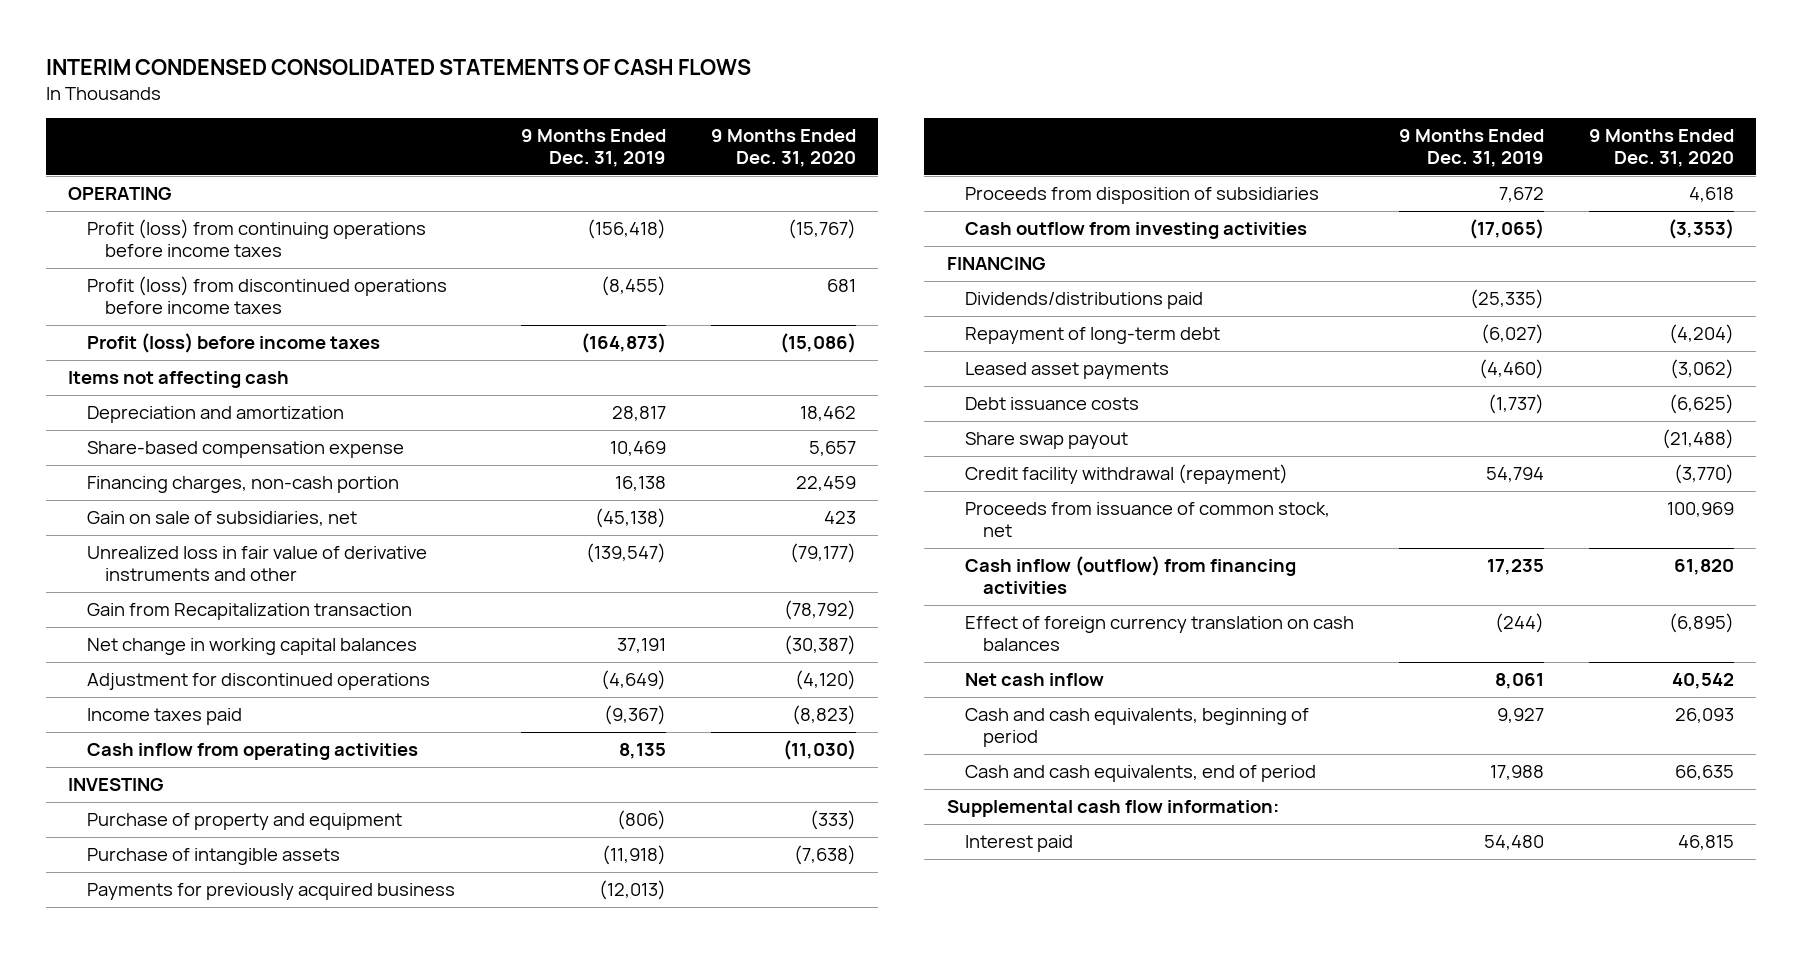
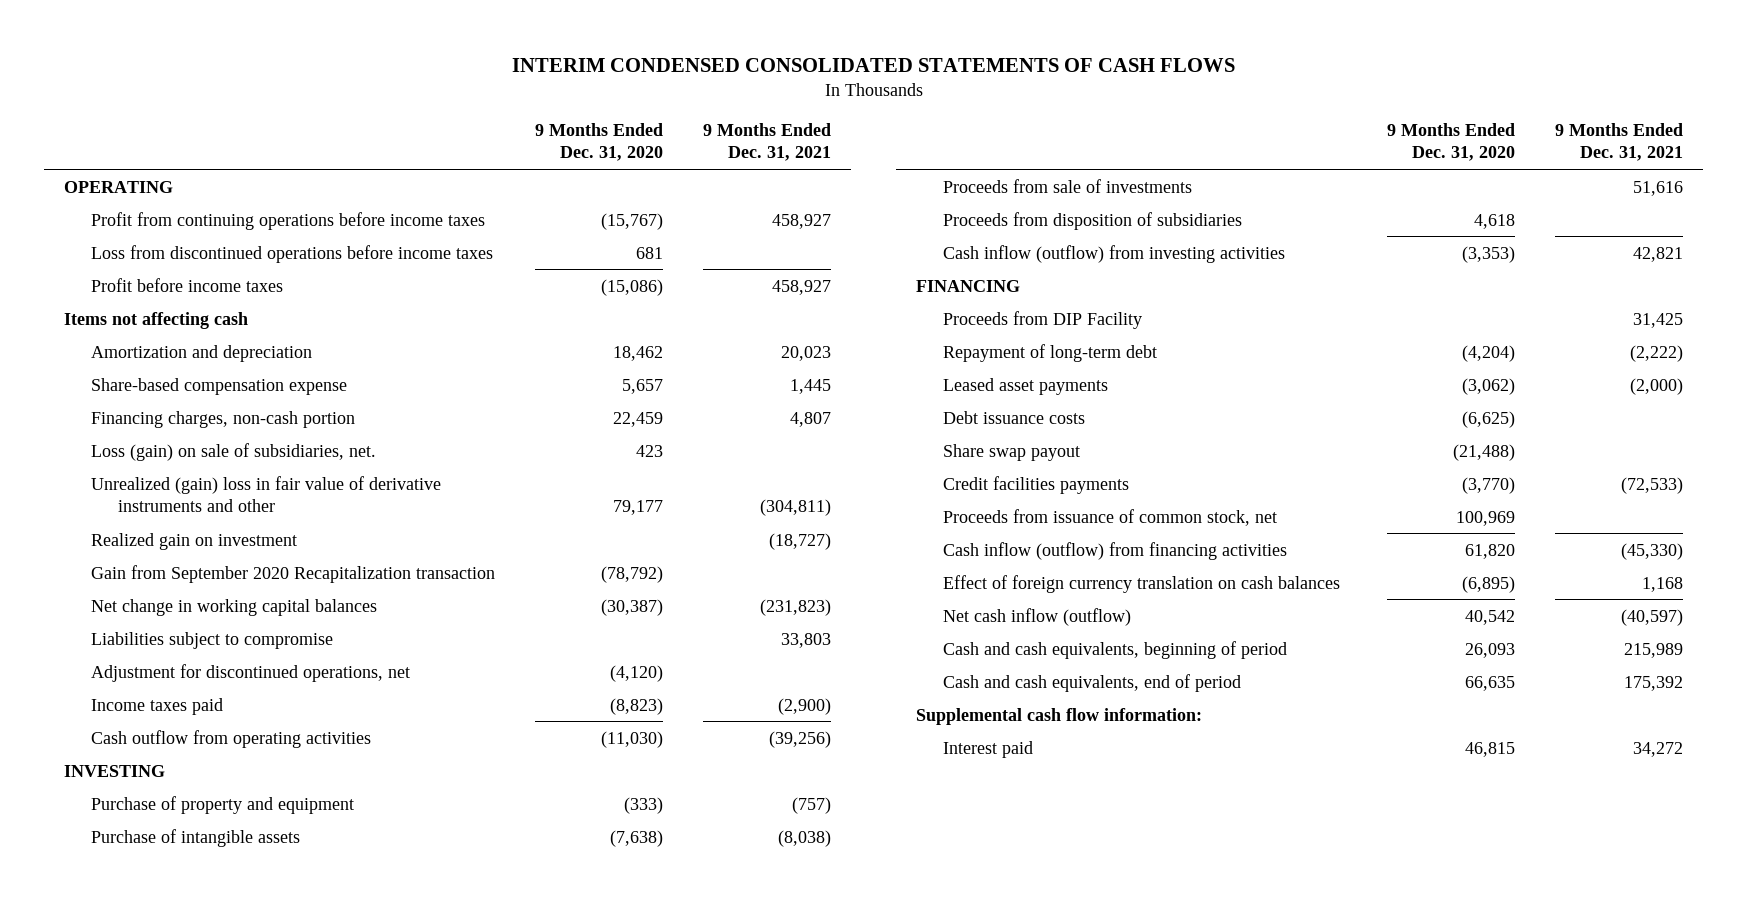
[520,129,666,168] 9 Months Ended Dec. 31, 2019 -> none
none -> [703,122,832,162] 9 Months Ended Dec. 31, 2021
[86,219,426,257] Profit (loss) from continuing operations before income taxes -> [91,211,486,230] Profit from continuing operations before income taxes
[86,276,447,314] Profit (loss) from discontinued operations before income taxes -> [91,244,494,263] Loss from discontinued operations before income taxes
[86,333,380,354] Profit (loss) before income taxes -> [91,277,284,292] Profit before income taxes
[86,406,344,424] Depreciation and amortization -> [91,344,313,362] Amortization and depreciation
[86,511,357,527] Gain on sale of subsidiaries, net -> [91,442,377,461] Loss (gain) on sale of subsidiaries, net.
[86,546,427,581] Unrealized loss in fair value of derivative instruments and other -> [91,475,442,512] Unrealized (gain) loss in fair value of derivative instruments and other
[789,543,856,564] (79,177) -> [613,499,664,515] 79,177
none -> [91,532,298,550] Realized gain on investment
[86,603,412,621] Gain from Recapitalization transaction -> [91,564,496,583] Gain from September 2020 Recapitalization transaction
none -> [91,631,334,649] Liabilities subject to compromise
[86,673,430,691] Adjustment for discontinued operations -> [91,663,411,682] Adjustment for discontinued operations, net
[86,743,418,761] Cash inflow from operating activities -> [91,729,372,748] Cash outflow from operating activities
[86,883,455,901] Payments for previously acquired business -> none
none -> [943,178,1193,193] Proceeds from sale of investments
[965,222,1308,240] Cash outflow from investing activities -> [943,244,1286,263] Cash inflow (outflow) from investing activities
[965,292,1204,310] Dividends/distributions paid -> none
none -> [943,310,1143,329] Proceeds from DIP Facility
[965,464,1289,485] Credit facility withdrawal (repayment) -> [943,475,1130,494] Credit facilities payments
[965,673,1105,687] Net cash inflow -> [943,607,1132,626] Net cash inflow (outflow)

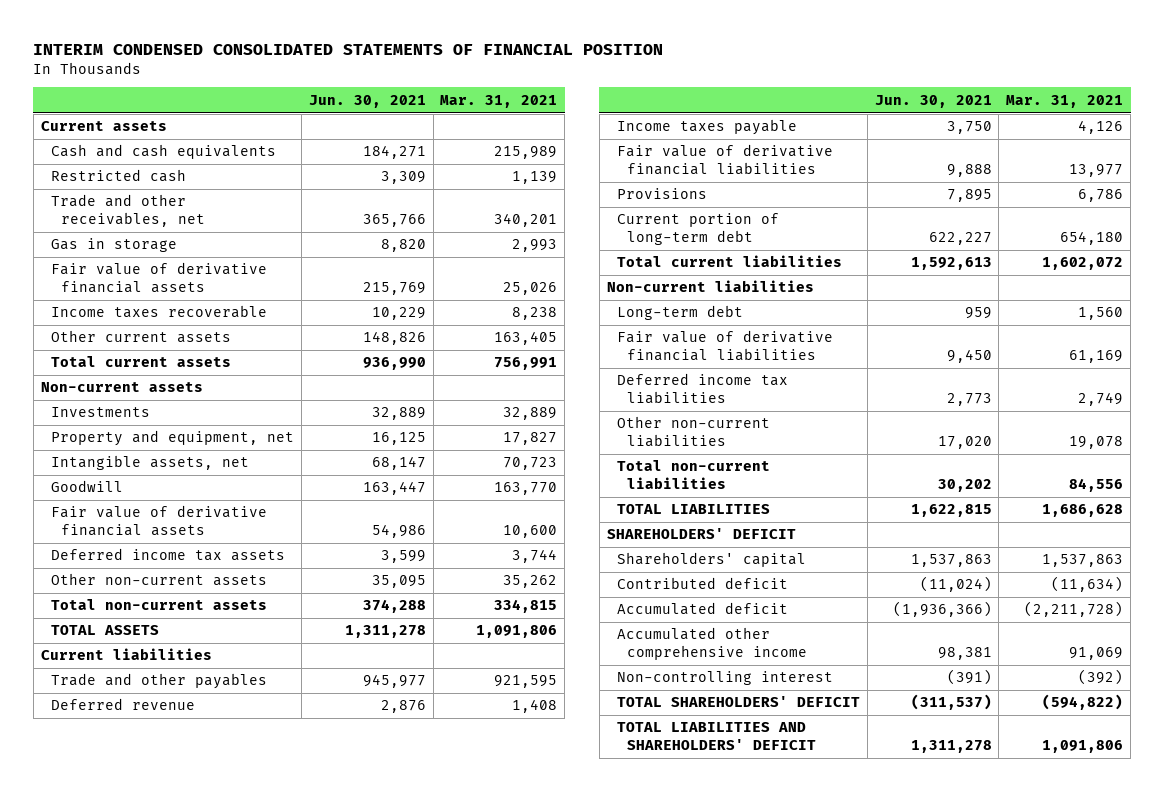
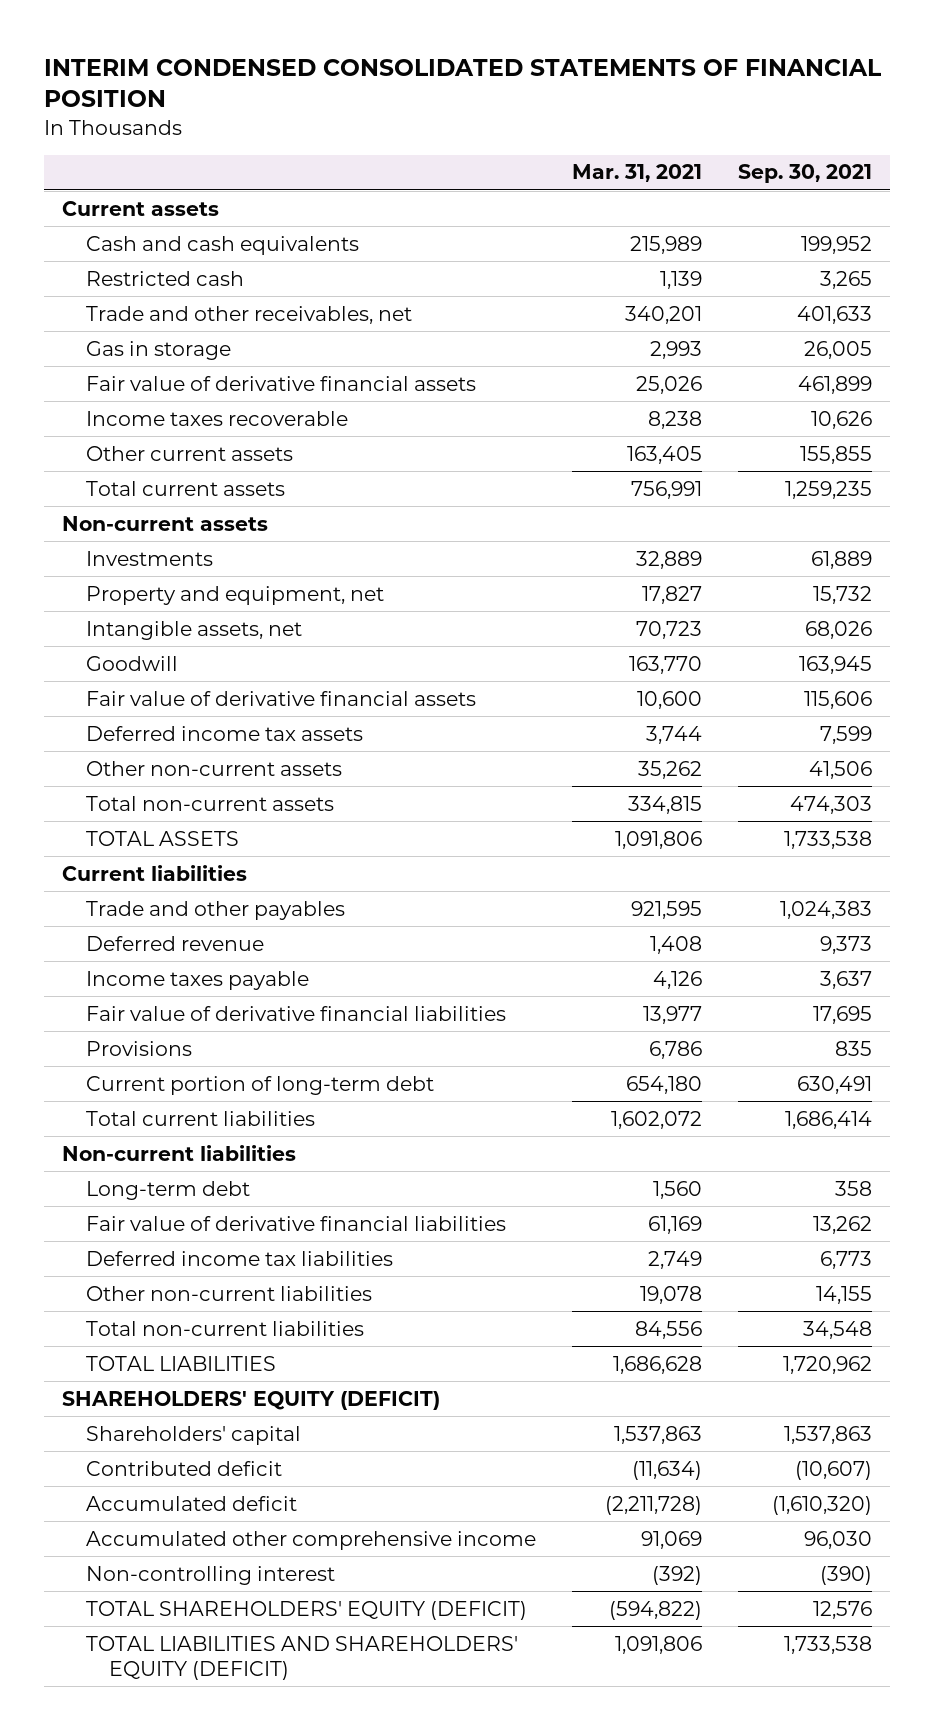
[308,94,426,108] Jun. 30, 2021 -> none
none -> [738,164,873,184] Sep. 30, 2021
[606,528,796,540] SHAREHOLDERS' DEFICIT -> [62,1390,441,1410] SHAREHOLDERS' EQUITY (DEFICIT)
[616,696,860,708] TOTAL SHAREHOLDERS' DEFICIT -> [85,1600,527,1620] TOTAL SHAREHOLDERS' EQUITY (DEFICIT)
[616,722,817,750] TOTAL LIABILITIES AND SHAREHOLDERS' DEFICIT -> [85,1635,518,1680] TOTAL LIABILITIES AND SHAREHOLDERS' EQUITY (DEFICIT)

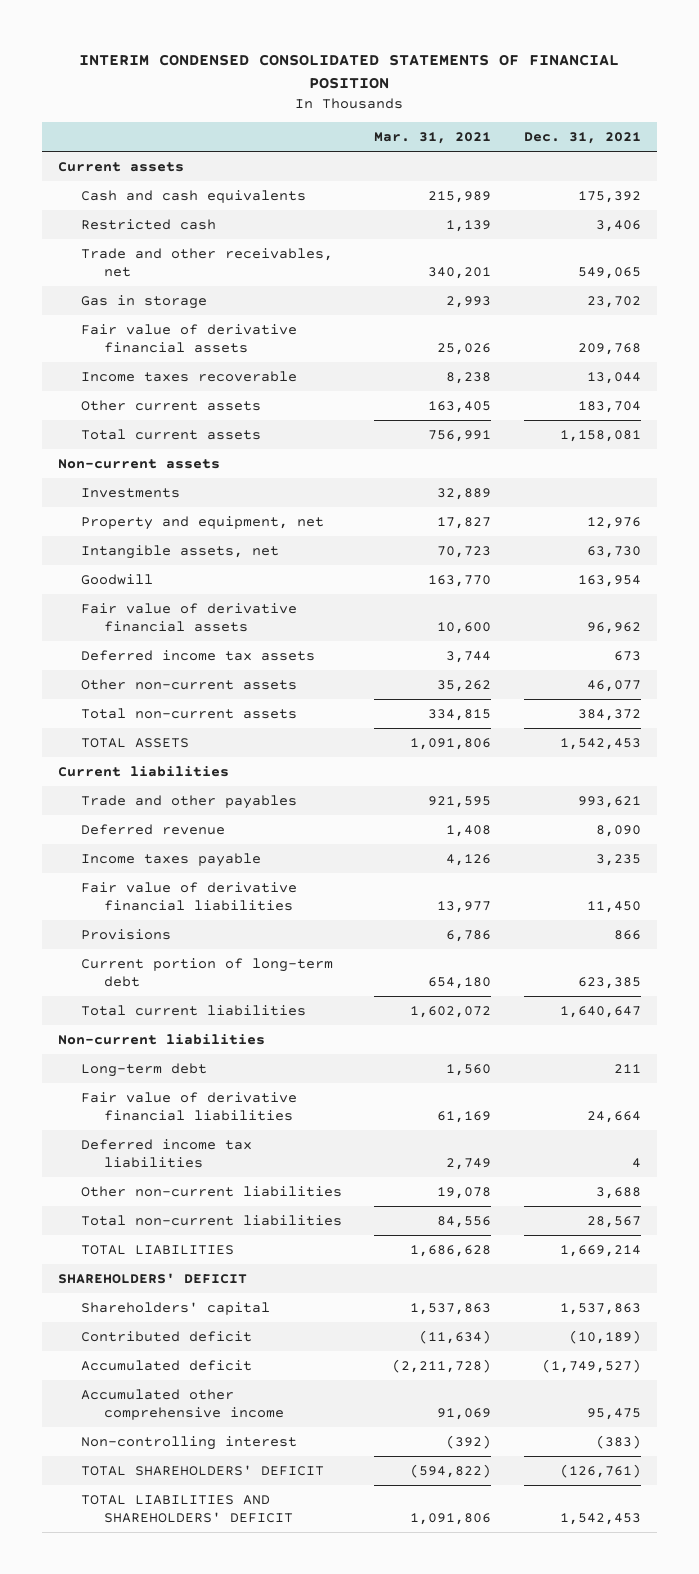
[738,164,873,184] Sep. 30, 2021 -> none
none -> [524,132,642,145] Dec. 31, 2021
[62,1390,441,1410] SHAREHOLDERS' EQUITY (DEFICIT) -> [57,1272,247,1284] SHAREHOLDERS' DEFICIT
[85,1600,527,1620] TOTAL SHAREHOLDERS' EQUITY (DEFICIT) -> [80,1464,324,1476] TOTAL SHAREHOLDERS' DEFICIT
[85,1635,518,1680] TOTAL LIABILITIES AND SHAREHOLDERS' EQUITY (DEFICIT) -> [80,1494,294,1524] TOTAL LIABILITIES AND SHAREHOLDERS' DEFICIT

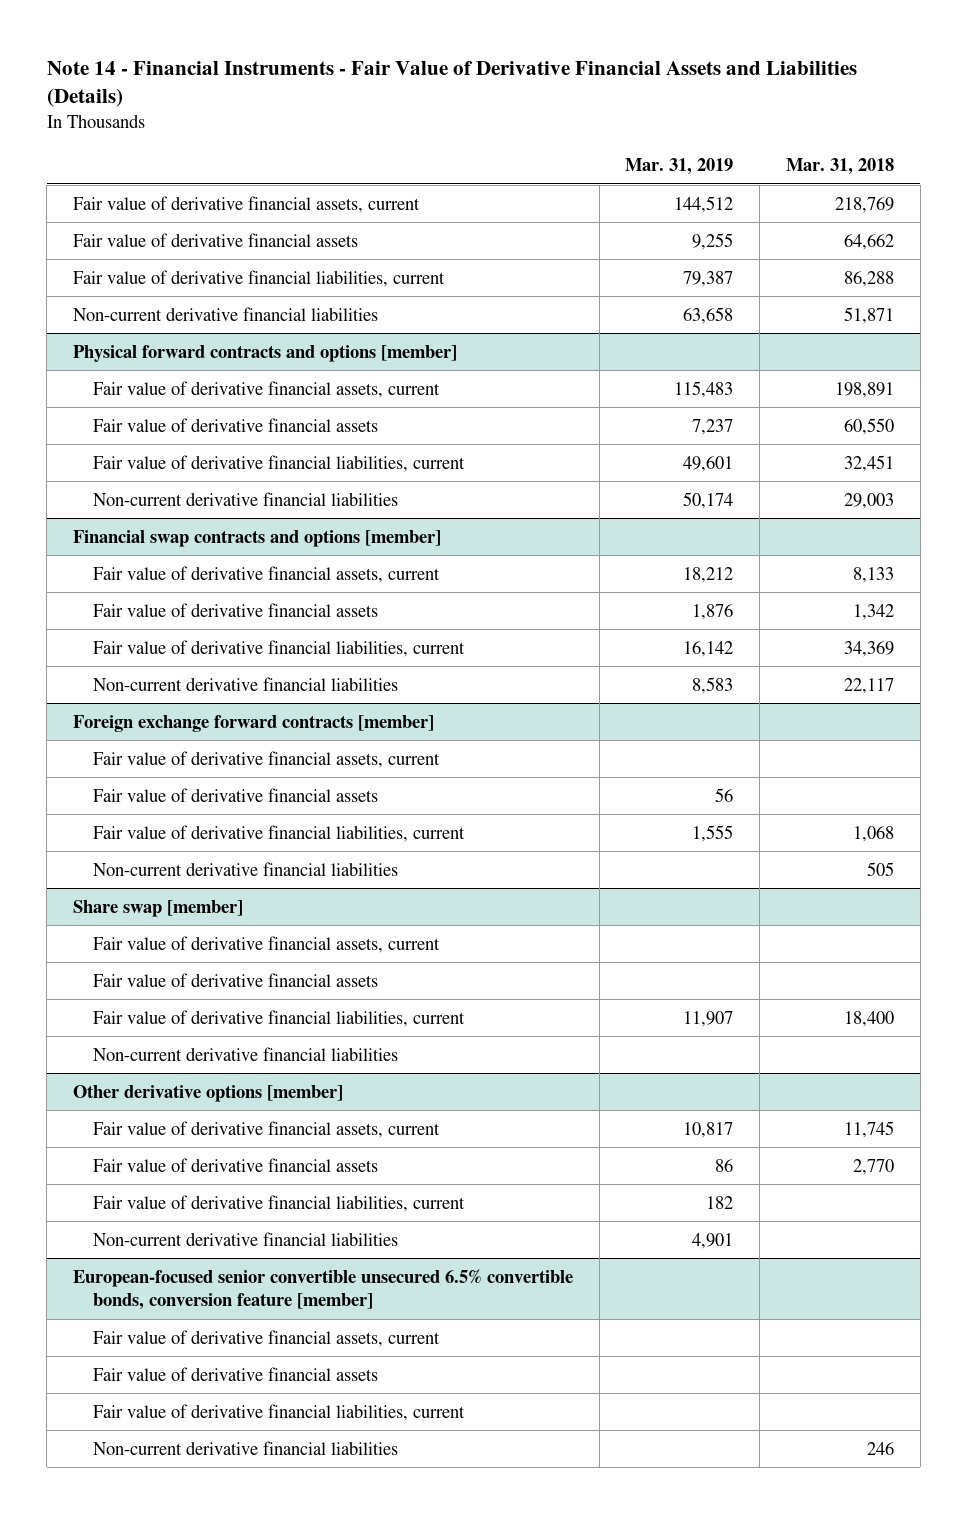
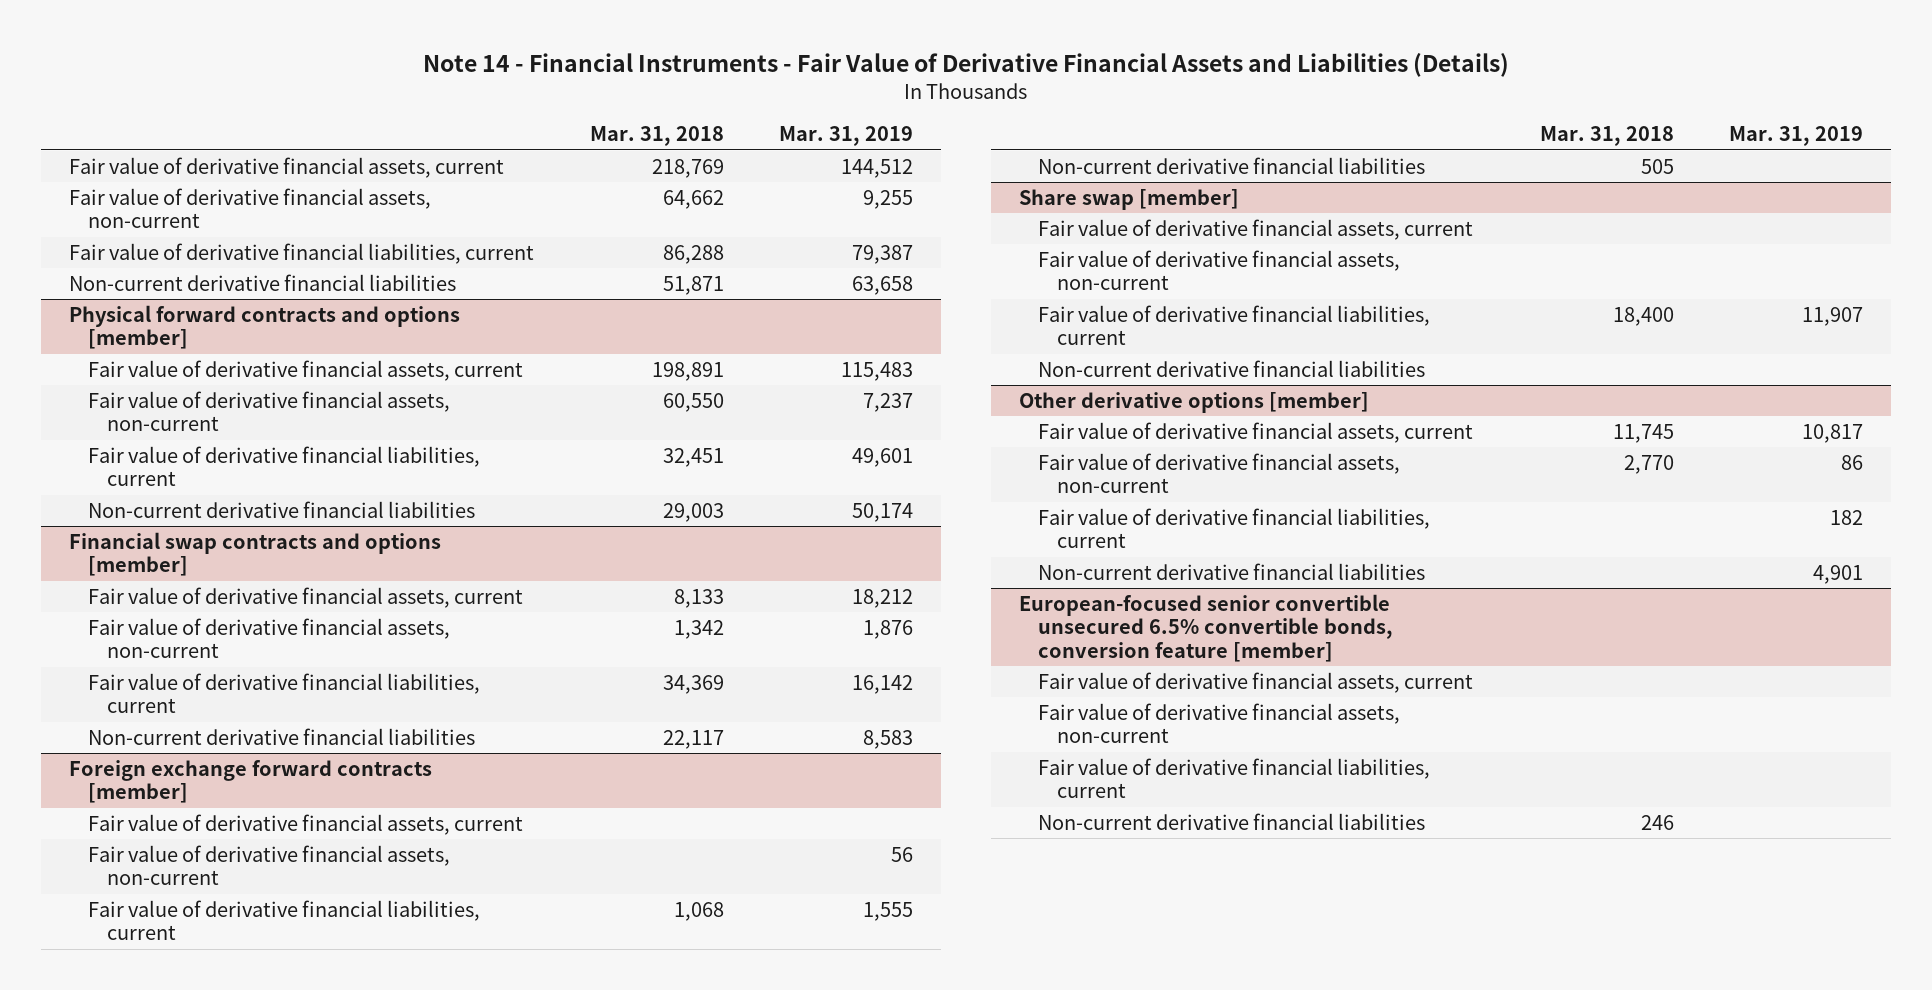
[72,232,358,247] Fair value of derivative financial assets -> [68,187,431,229] Fair value of derivative financial assets, non-current
[93,417,379,432] Fair value of derivative financial assets -> [88,390,451,432] Fair value of derivative financial assets, non-current
[93,602,379,617] Fair value of derivative financial assets -> [88,617,451,659] Fair value of derivative financial assets, non-current
[93,787,379,802] Fair value of derivative financial assets -> [88,844,451,886] Fair value of derivative financial assets, non-current
[93,972,379,987] Fair value of derivative financial assets -> [1037,249,1400,291] Fair value of derivative financial assets, non-current
[93,1157,379,1172] Fair value of derivative financial assets -> [1037,452,1400,494] Fair value of derivative financial assets, non-current
[93,1366,379,1381] Fair value of derivative financial assets -> [1037,702,1400,744] Fair value of derivative financial assets, non-current

